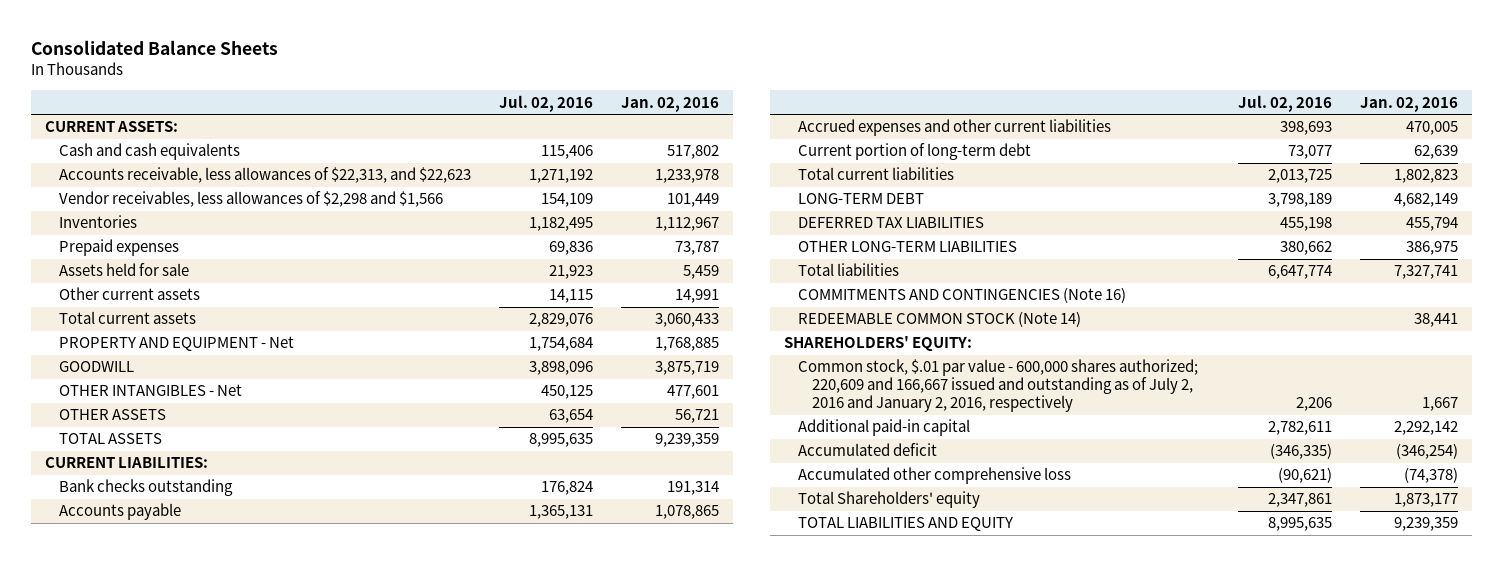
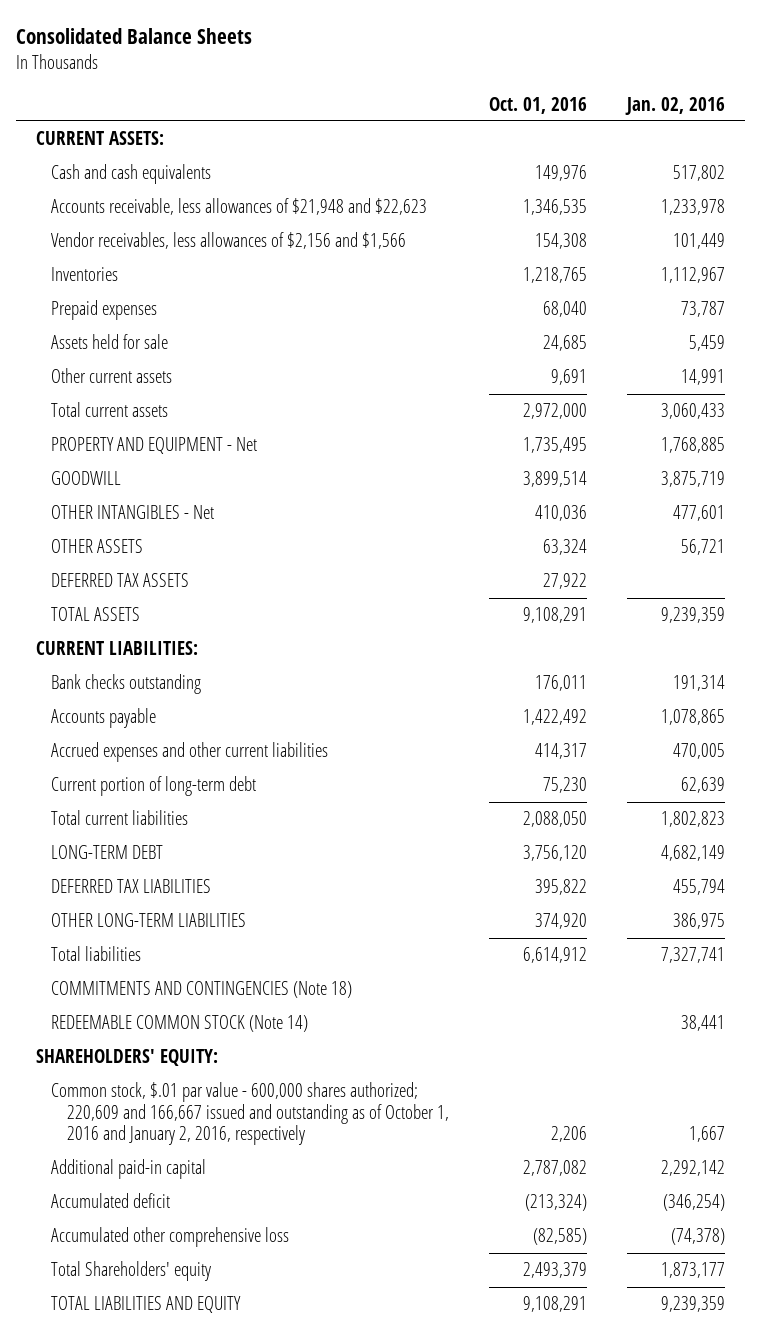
[498,94,593,112] Jul. 02, 2016 -> none
none -> [488,96,587,114] Oct. 01, 2016
[58,167,471,184] Accounts receivable, less allowances of $22,313, and $22,623 -> [51,198,428,216] Accounts receivable, less allowances of $21,948 and $22,623
[58,191,443,208] Vendor receivables, less allowances of $2,298 and $1,566 -> [51,232,407,250] Vendor receivables, less allowances of $2,156 and $1,566
none -> [51,573,190,588] DEFERRED TAX ASSETS
[797,287,1126,304] COMMITMENTS AND CONTINGENCIES (Note 16) -> [51,981,353,999] COMMITMENTS AND CONTINGENCIES (Note 18)
[797,359,1198,413] Common stock, $.01 par value - 600,000 shares authorized; 220,609 and 166,667 issued and outstanding as of July 2, 2016 and January 2, 2016, respectively -> [51,1082,449,1146] Common stock, $.01 par value - 600,000 shares authorized; 220,609 and 166,667 issued and outstanding as of October 1, 2016 and January 2, 2016, respectively

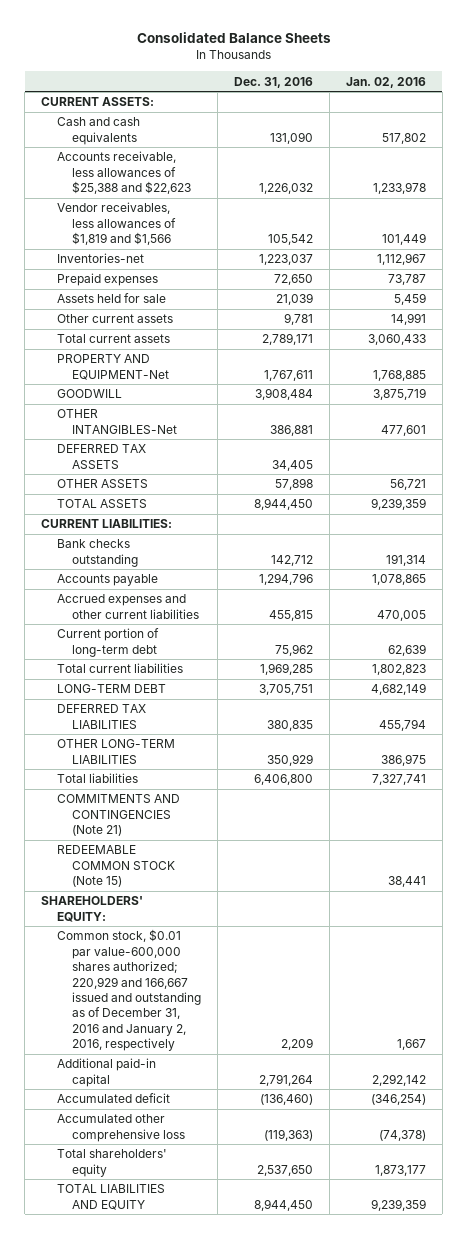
[488,96,587,114] Oct. 01, 2016 -> none
none -> [233,76,313,88] Dec. 31, 2016
[51,198,428,216] Accounts receivable, less allowances of $21,948 and $22,623 -> [56,151,192,195] Accounts receivable, less allowances of $25,388 and $22,623
[51,232,407,250] Vendor receivables, less allowances of $2,156 and $1,566 -> [56,202,177,246] Vendor receivables, less allowances of $1,819 and $1,566
[51,267,119,282] Inventories -> [56,253,144,264] Inventories-net
[51,437,258,455] PROPERTY AND EQUIPMENT - Net -> [56,354,170,380] PROPERTY AND EQUIPMENT-Net
[51,505,215,520] OTHER INTANGIBLES - Net -> [56,409,178,434] OTHER INTANGIBLES-Net
[51,539,144,554] OTHER ASSETS -> [56,479,148,489] OTHER ASSETS
[51,981,353,999] COMMITMENTS AND CONTINGENCIES (Note 18) -> [56,794,180,837] COMMITMENTS AND CONTINGENCIES (Note 21)
[51,1015,309,1033] REDEEMABLE COMMON STOCK (Note 14) -> [56,845,176,888] REDEEMABLE COMMON STOCK (Note 15)
[51,1082,449,1146] Common stock, $.01 par value - 600,000 shares authorized; 220,609 and 166,667 issued and outstanding as of October 1, 2016 and January 2, 2016, respectively -> [56,929,202,1052] Common stock, $0.01 par value-600,000 shares authorized; 220,929 and 166,667 issued and outstanding as of December 31, 2016 and January 2, 2016, respectively
[51,1261,212,1282] Total Shareholders' equity -> [56,1149,167,1177] Total shareholders' equity

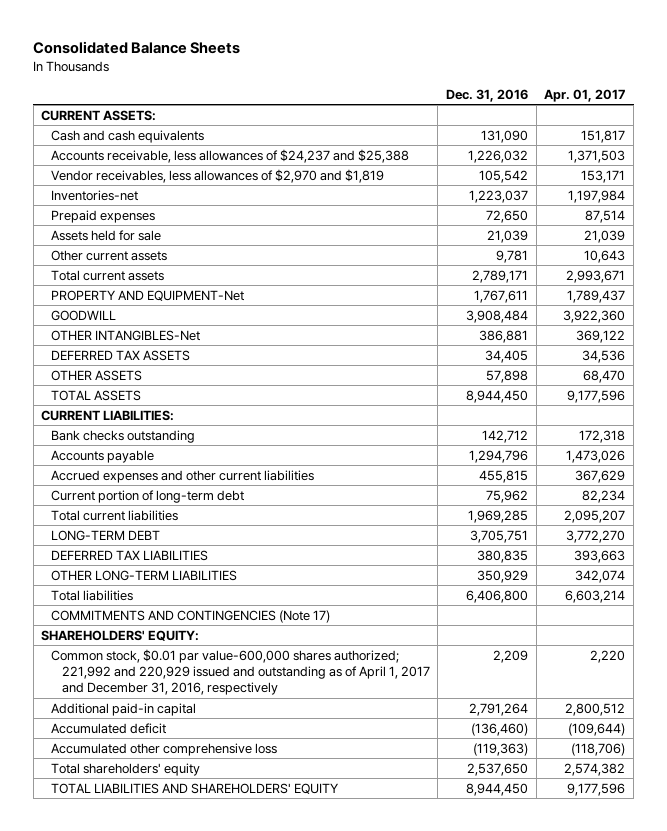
[345,76,426,88] Jan. 02, 2016 -> none
none -> [544,88,626,102] Apr. 01, 2017
[56,151,192,195] Accounts receivable, less allowances of $25,388 and $22,623 -> [51,148,410,163] Accounts receivable, less allowances of $24,237 and $25,388
[56,202,177,246] Vendor receivables, less allowances of $1,819 and $1,566 -> [51,168,385,183] Vendor receivables, less allowances of $2,970 and $1,819
[56,845,176,888] REDEEMABLE COMMON STOCK (Note 15) -> none
[56,794,180,837] COMMITMENTS AND CONTINGENCIES (Note 21) -> [51,609,331,623] COMMITMENTS AND CONTINGENCIES (Note 17)
[56,929,202,1052] Common stock, $0.01 par value-600,000 shares authorized; 220,929 and 166,667 issued and outstanding as of December 31, 2016 and January 2, 2016, respectively -> [51,648,430,696] Common stock, $0.01 par value-600,000 shares authorized; 221,992 and 220,929 issued and outstanding as of April 1, 2017 and December 31, 2016, respectively
[56,1184,165,1210] TOTAL LIABILITIES AND EQUITY -> [51,782,340,794] TOTAL LIABILITIES AND SHAREHOLDERS' EQUITY

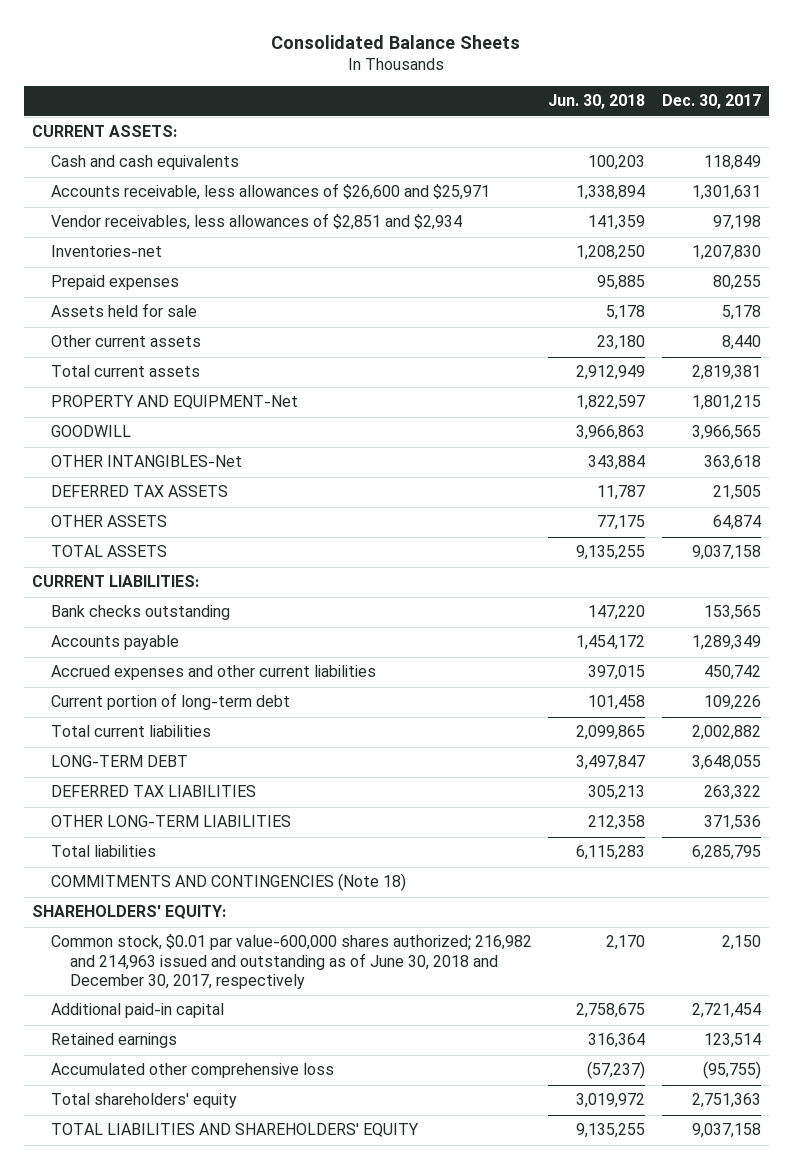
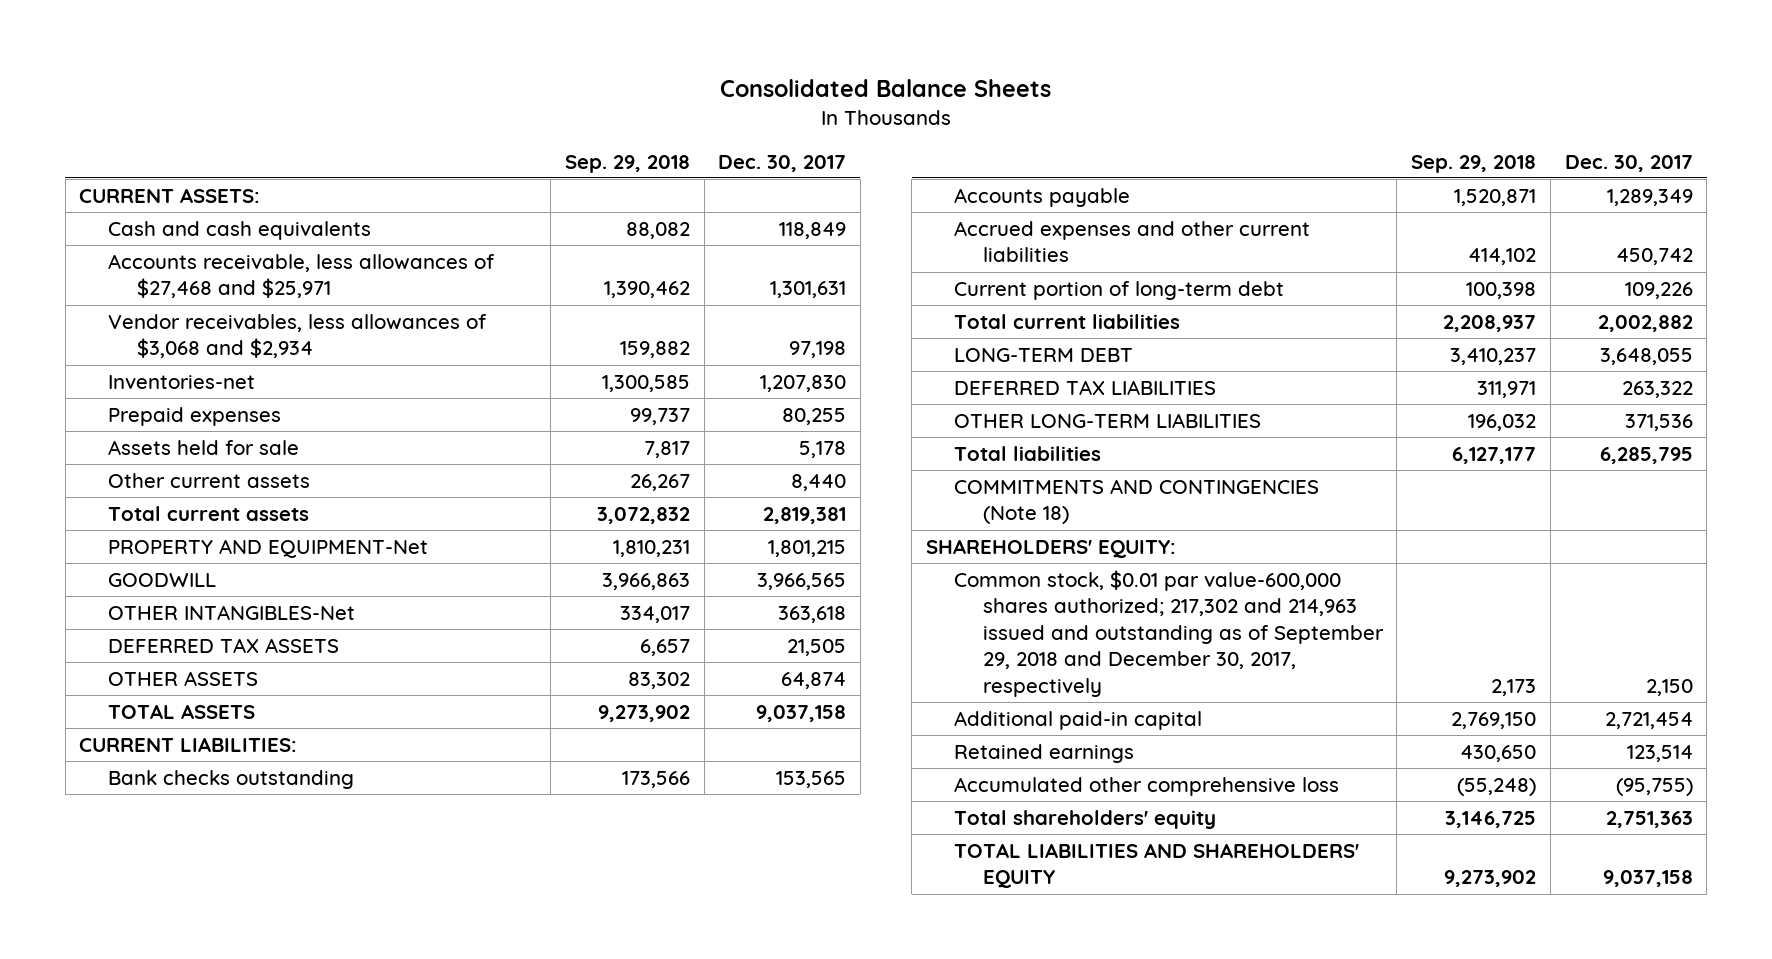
[548,94,646,110] Jun. 30, 2018 -> none
none -> [564,154,690,173] Sep. 29, 2018
[51,183,491,201] Accounts receivable, less allowances of $26,600 and $25,971 -> [108,253,496,299] Accounts receivable, less allowances of $27,468 and $25,971
[51,213,463,231] Vendor receivables, less allowances of $2,851 and $2,934 -> [108,313,488,359] Vendor receivables, less allowances of $3,068 and $2,934
[51,934,533,990] Common stock, $0.01 par value-600,000 shares authorized; 216,982 and 214,963 issued and outstanding as of June 30, 2018 and December 30, 2017, respectively -> [954,569,1384,697] Common stock, $0.01 par value-600,000 shares authorized; 217,302 and 214,963 issued and outstanding as of September 29, 2018 and December 30, 2017, respectively

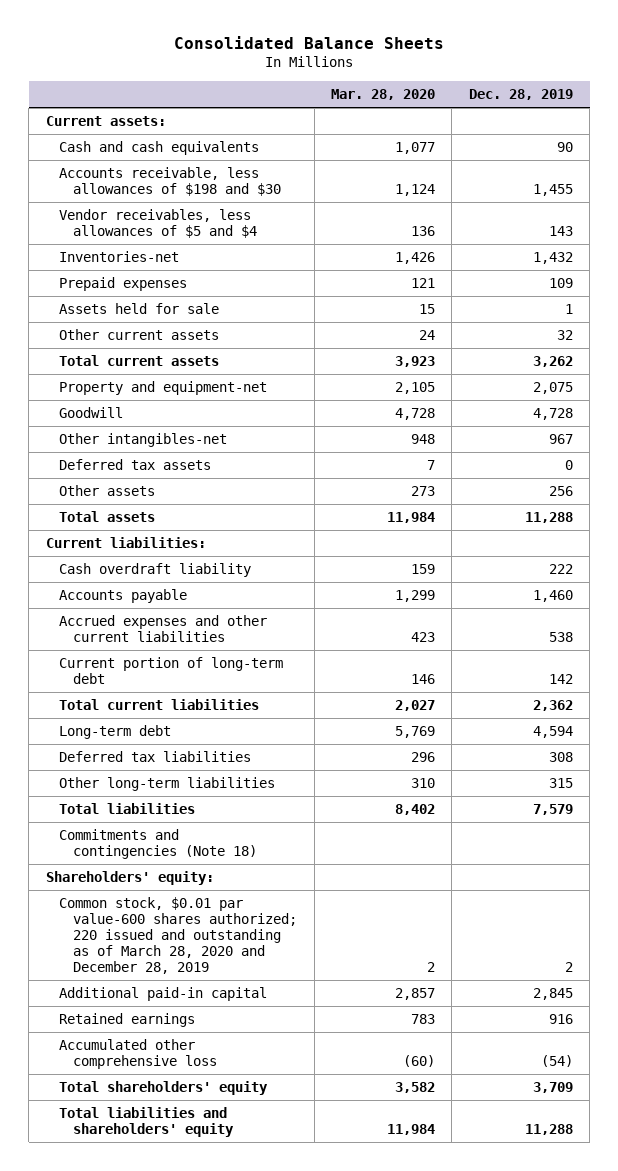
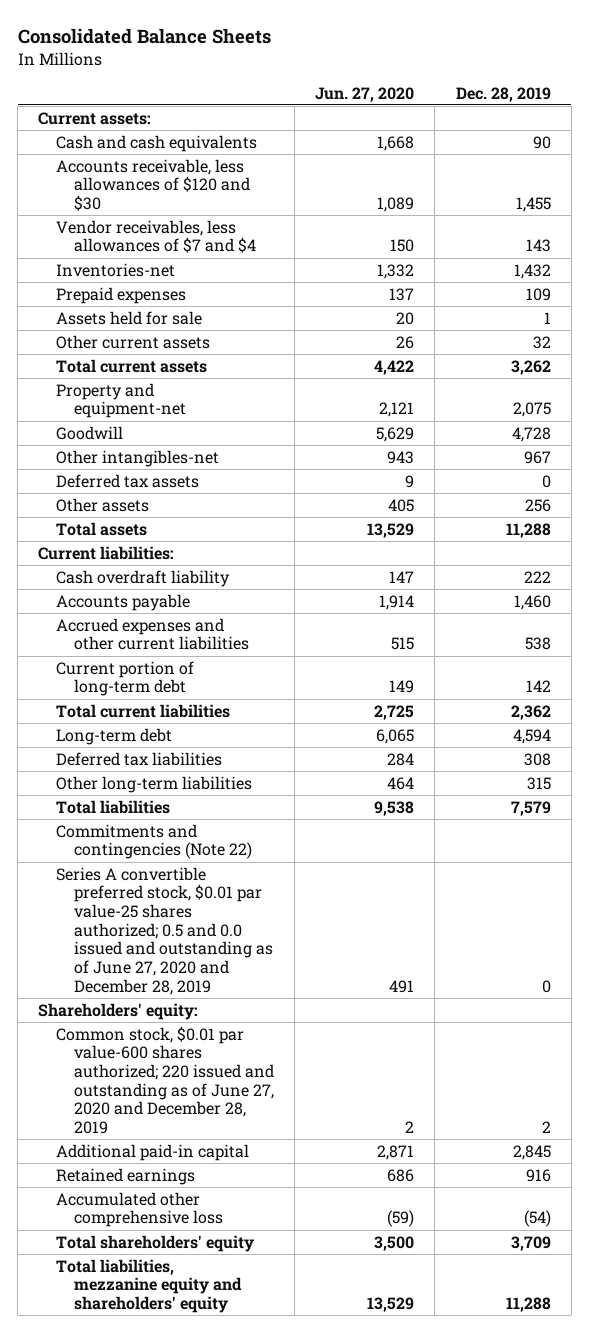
[331,88,436,100] Mar. 28, 2020 -> none
none -> [315,86,415,102] Jun. 27, 2020
[59,167,282,197] Accounts receivable, less allowances of $198 and $30 -> [56,158,251,212] Accounts receivable, less allowances of $120 and $30
[59,209,258,239] Vendor receivables, less allowances of $5 and $4 -> [56,219,257,254] Vendor receivables, less allowances of $7 and $4
[59,829,258,860] Commitments and contingencies (Note 18) -> [56,823,253,860] Commitments and contingencies (Note 22)
none -> [56,866,274,995] Series A convertible preferred stock, $0.01 par value-25 shares authorized; 0.5 and 0.0 issued and outstanding as of June 27, 2020 and December 28, 2019
[59,897,298,975] Common stock, $0.01 par value-600 shares authorized; 220 issued and outstanding as of March 28, 2020 and December 28, 2019 -> [56,1025,275,1135] Common stock, $0.01 par value-600 shares authorized; 220 issued and outstanding as of June 27, 2020 and December 28, 2019
[59,1107,235,1138] Total liabilities and shareholders' equity -> [56,1258,243,1314] Total liabilities, mezzanine equity and shareholders' equity

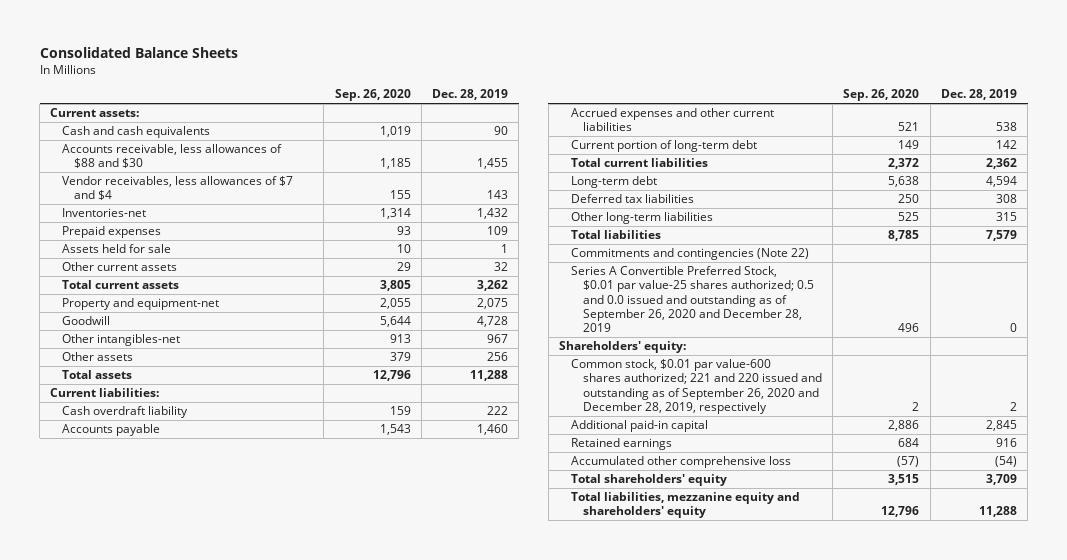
[315,86,415,102] Jun. 27, 2020 -> none
none -> [334,89,411,102] Sep. 26, 2020
[56,158,251,212] Accounts receivable, less allowances of $120 and $30 -> [62,144,283,169] Accounts receivable, less allowances of $88 and $30
[56,473,200,488] Deferred tax assets -> none
[56,866,274,995] Series A convertible preferred stock, $0.01 par value-25 shares authorized; 0.5 and 0.0 issued and outstanding as of June 27, 2020 and December 28, 2019 -> [570,266,814,333] Series A Convertible Preferred Stock, $0.01 par value-25 shares authorized; 0.5 and 0.0 issued and outstanding as of September 26, 2020 and December 28, 2019
[56,1025,275,1135] Common stock, $0.01 par value-600 shares authorized; 220 issued and outstanding as of June 27, 2020 and December 28, 2019 -> [570,359,822,414] Common stock, $0.01 par value-600 shares authorized; 221 and 220 issued and outstanding as of September 26, 2020 and December 28, 2019, respectively

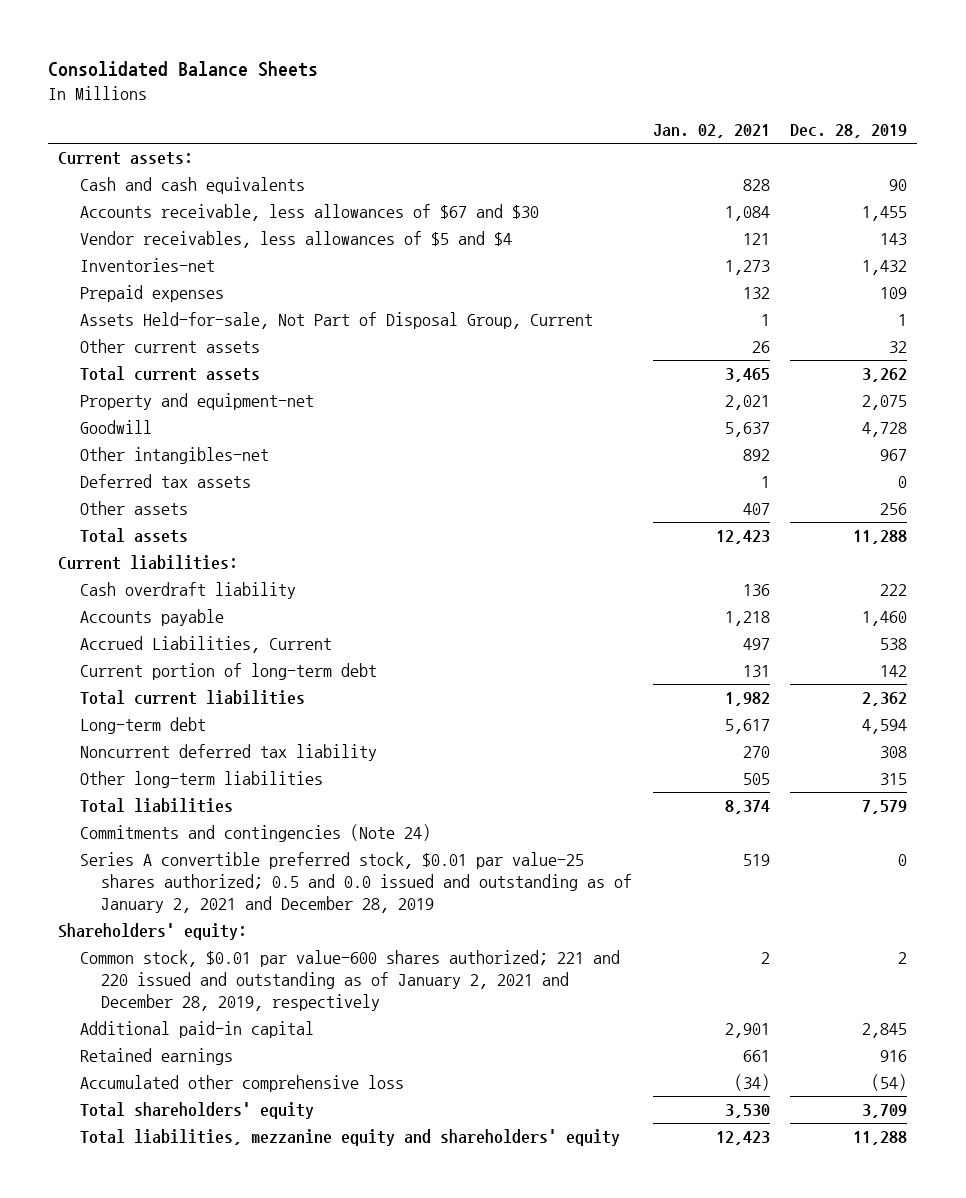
[334,89,411,102] Sep. 26, 2020 -> none
none -> [652,124,770,139] Jan. 02, 2021
[62,144,283,169] Accounts receivable, less allowances of $88 and $30 -> [79,204,539,222] Accounts receivable, less allowances of $67 and $30
[62,176,294,201] Vendor receivables, less allowances of $7 and $4 -> [79,231,512,249] Vendor receivables, less allowances of $5 and $4
[62,244,172,254] Assets held for sale -> [79,312,593,330] Assets Held-for-sale, Not Part of Disposal Group, Current
none -> [79,474,251,489] Deferred tax assets
[570,108,774,132] Accrued expenses and other current liabilities -> [79,636,332,654] Accrued Liabilities, Current
[570,194,694,204] Deferred tax liabilities -> [79,744,377,762] Noncurrent deferred tax liability
[570,248,809,261] Commitments and contingencies (Note 22) -> [79,824,431,843] Commitments and contingencies (Note 24)
[570,266,814,333] Series A Convertible Preferred Stock, $0.01 par value-25 shares authorized; 0.5 and 0.0 issued and outstanding as of September 26, 2020 and December 28, 2019 -> [79,852,632,914] Series A convertible preferred stock, $0.01 par value-25 shares authorized; 0.5 and 0.0 issued and outstanding as of January 2, 2021 and December 28, 2019
[570,359,822,414] Common stock, $0.01 par value-600 shares authorized; 221 and 220 issued and outstanding as of September 26, 2020 and December 28, 2019, respectively -> [79,950,620,1012] Common stock, $0.01 par value-600 shares authorized; 221 and 220 issued and outstanding as of January 2, 2021 and December 28, 2019, respectively

